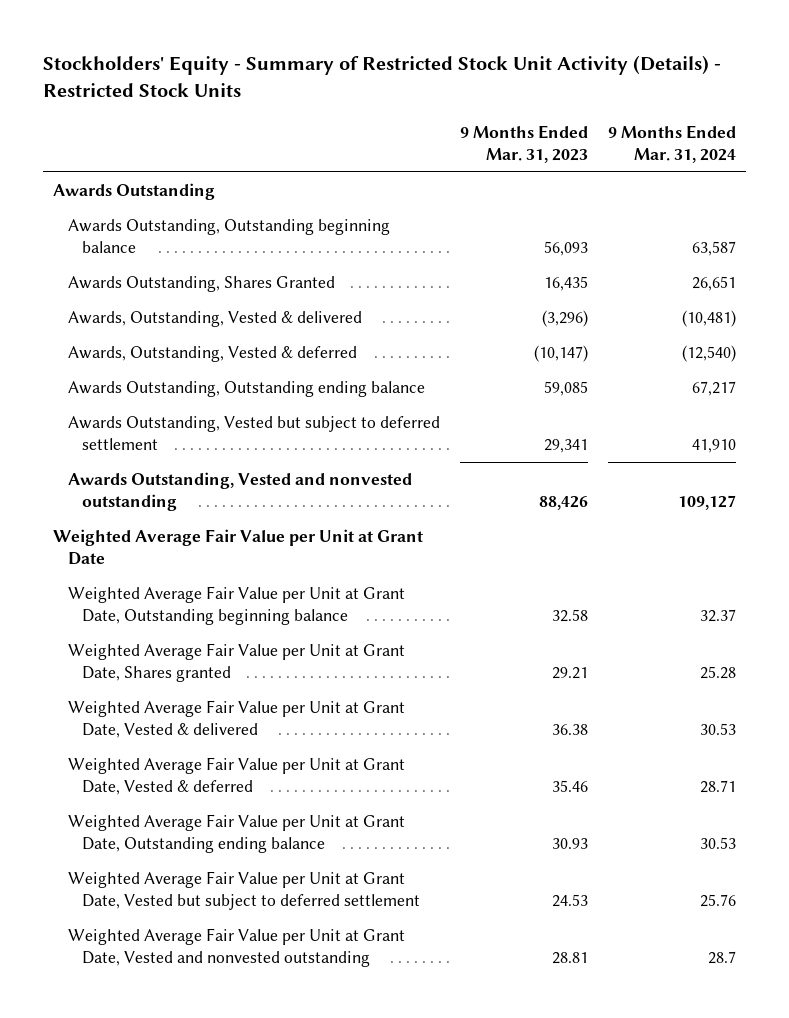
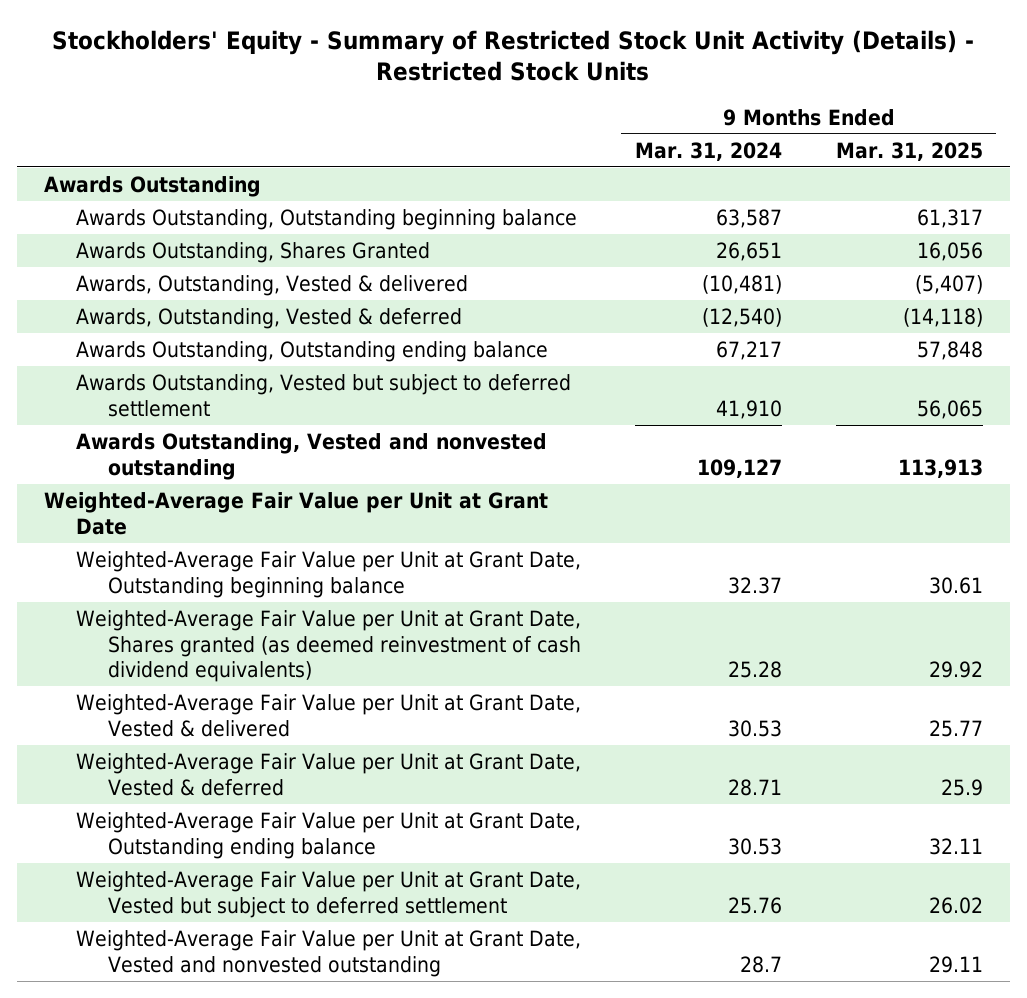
[459,124,588,164] 9 Months Ended Mar. 31, 2023 -> none
none -> [835,141,983,161] Mar. 31, 2025
[53,529,424,566] Weighted Average Fair Value per Unit at Grant Date -> [43,491,548,535] Weighted-Average Fair Value per Unit at Grant Date
[67,586,405,626] Weighted Average Fair Value per Unit at Grant Date, Outstanding beginning balance -> [75,550,581,598] Weighted-Average Fair Value per Unit at Grant Date, Outstanding beginning balance
[67,643,405,683] Weighted Average Fair Value per Unit at Grant Date, Shares granted -> [75,609,581,683] Weighted-Average Fair Value per Unit at Grant Date, Shares granted (as deemed reinvestment of cash dividend equivalents)
[67,700,405,739] Weighted Average Fair Value per Unit at Grant Date, Vested & delivered -> [75,693,581,737] Weighted-Average Fair Value per Unit at Grant Date, Vested & delivered
[67,757,405,796] Weighted Average Fair Value per Unit at Grant Date, Vested & deferred -> [75,752,581,796] Weighted-Average Fair Value per Unit at Grant Date, Vested & deferred
[67,814,405,854] Weighted Average Fair Value per Unit at Grant Date, Outstanding ending balance -> [75,811,581,859] Weighted-Average Fair Value per Unit at Grant Date, Outstanding ending balance
[67,871,421,911] Weighted Average Fair Value per Unit at Grant Date, Vested but subject to deferred settlement -> [75,870,581,918] Weighted-Average Fair Value per Unit at Grant Date, Vested but subject to deferred settlement
[67,928,405,968] Weighted Average Fair Value per Unit at Grant Date, Vested and nonvested outstanding -> [75,929,581,977] Weighted-Average Fair Value per Unit at Grant Date, Vested and nonvested outstanding

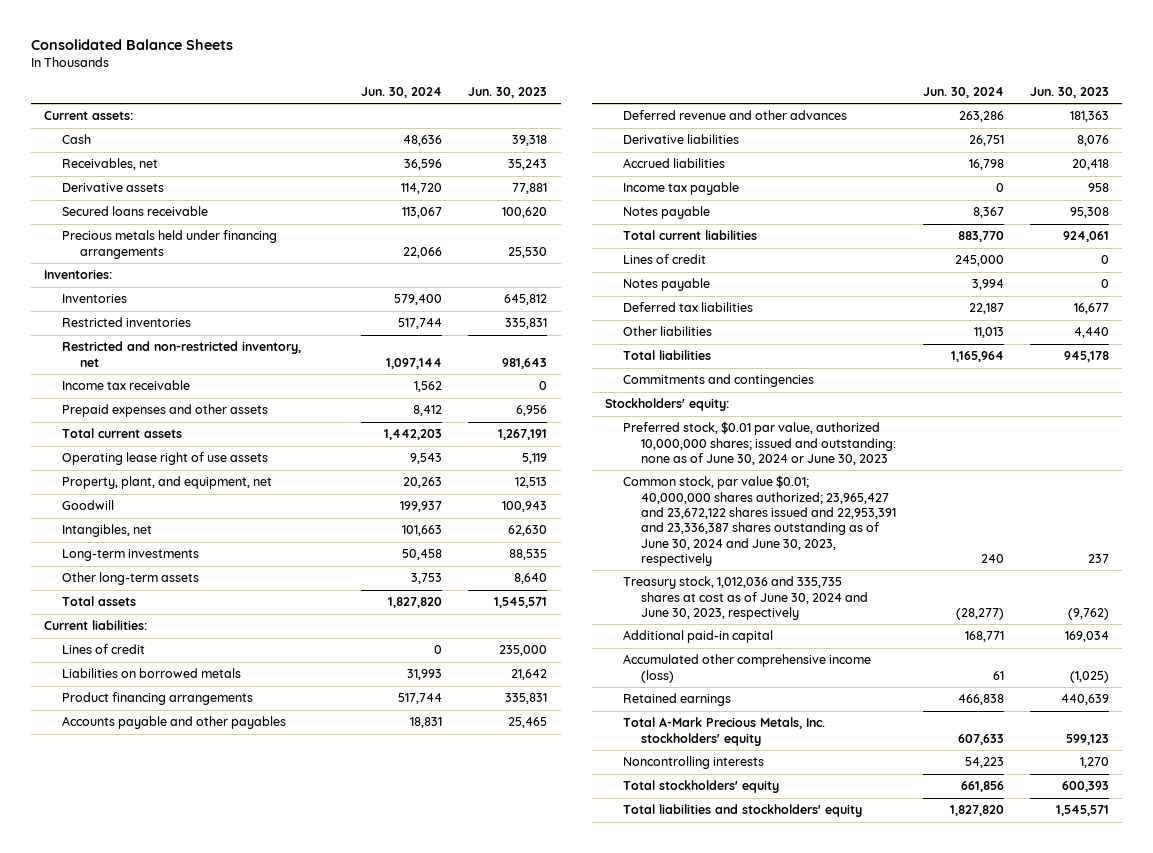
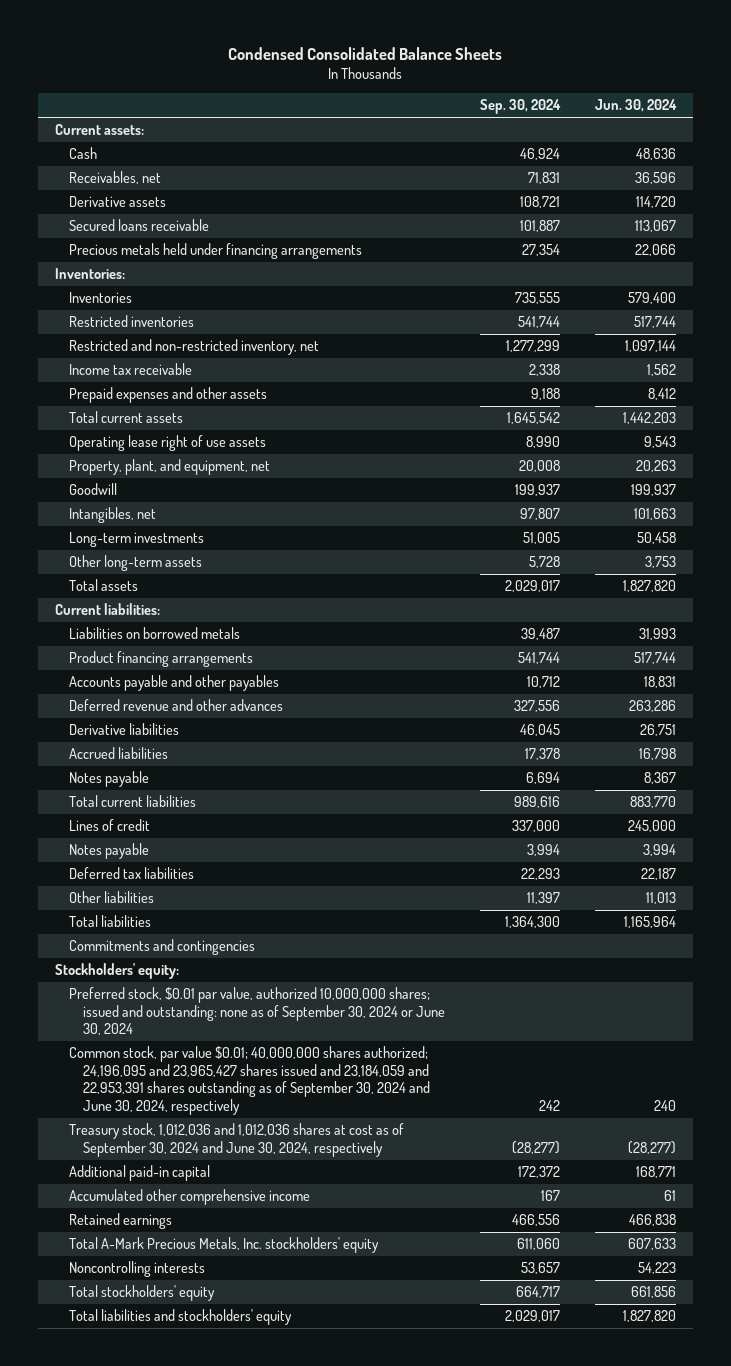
[30,39,233,51] Consolidated Balance Sheets -> [228,46,503,60] Condensed Consolidated Balance Sheets
[468,86,548,98] Jun. 30, 2023 -> none
none -> [480,99,562,115] Sep. 30, 2024
[61,644,145,655] Lines of credit -> none
[623,182,740,196] Income tax payable -> none
[623,421,897,465] Preferred stock, $0.01 par value, authorized 10,000,000 shares; issued and outstanding: none as of June 30, 2024 or June 30, 2023 -> [69,987,446,1036] Preferred stock, $0.01 par value, authorized 10,000,000 shares; issued and outstanding: none as of September 30, 2024 or June 30, 2024
[623,475,897,566] Common stock, par value $0.01; 40,000,000 shares authorized; 23,965,427 and 23,672,122 shares issued and 22,953,391 and 23,336,387 shares outstanding as of June 30, 2024 and June 30, 2023, respectively -> [69,1046,431,1115] Common stock, par value $0.01; 40,000,000 shares authorized; 24,196,095 and 23,965,427 shares issued and 23,184,059 and 22,953,391 shares outstanding as of September 30, 2024 and June 30, 2024, respectively
[623,576,869,620] Treasury stock, 1,012,036 and 335,735 shares at cost as of June 30, 2024 and June 30, 2023, respectively -> [69,1123,405,1157] Treasury stock, 1,012,036 and 1,012,036 shares at cost as of September 30, 2024 and June 30, 2024, respectively
[623,654,872,683] Accumulated other comprehensive income (loss) -> [69,1189,311,1206] Accumulated other comprehensive income

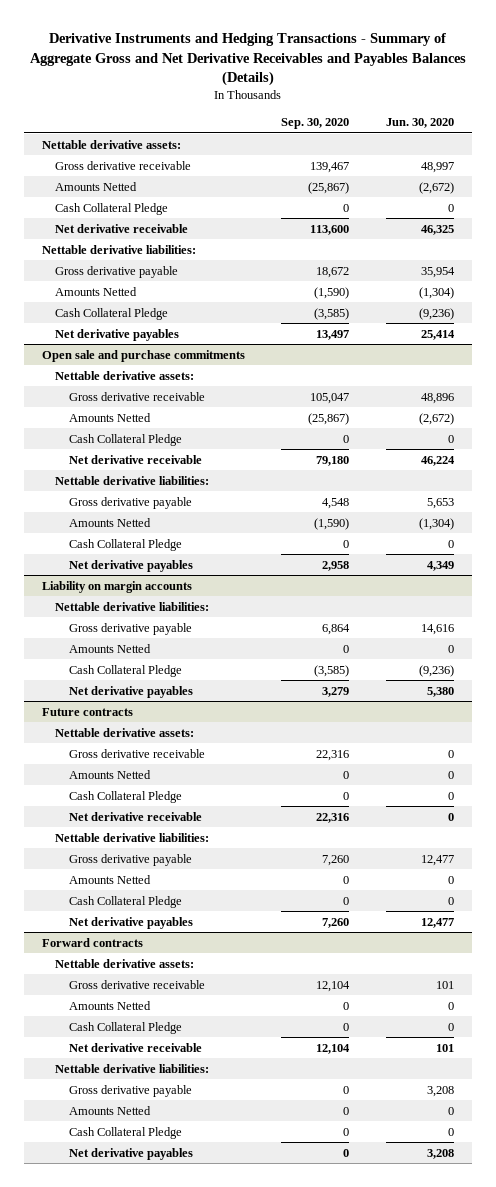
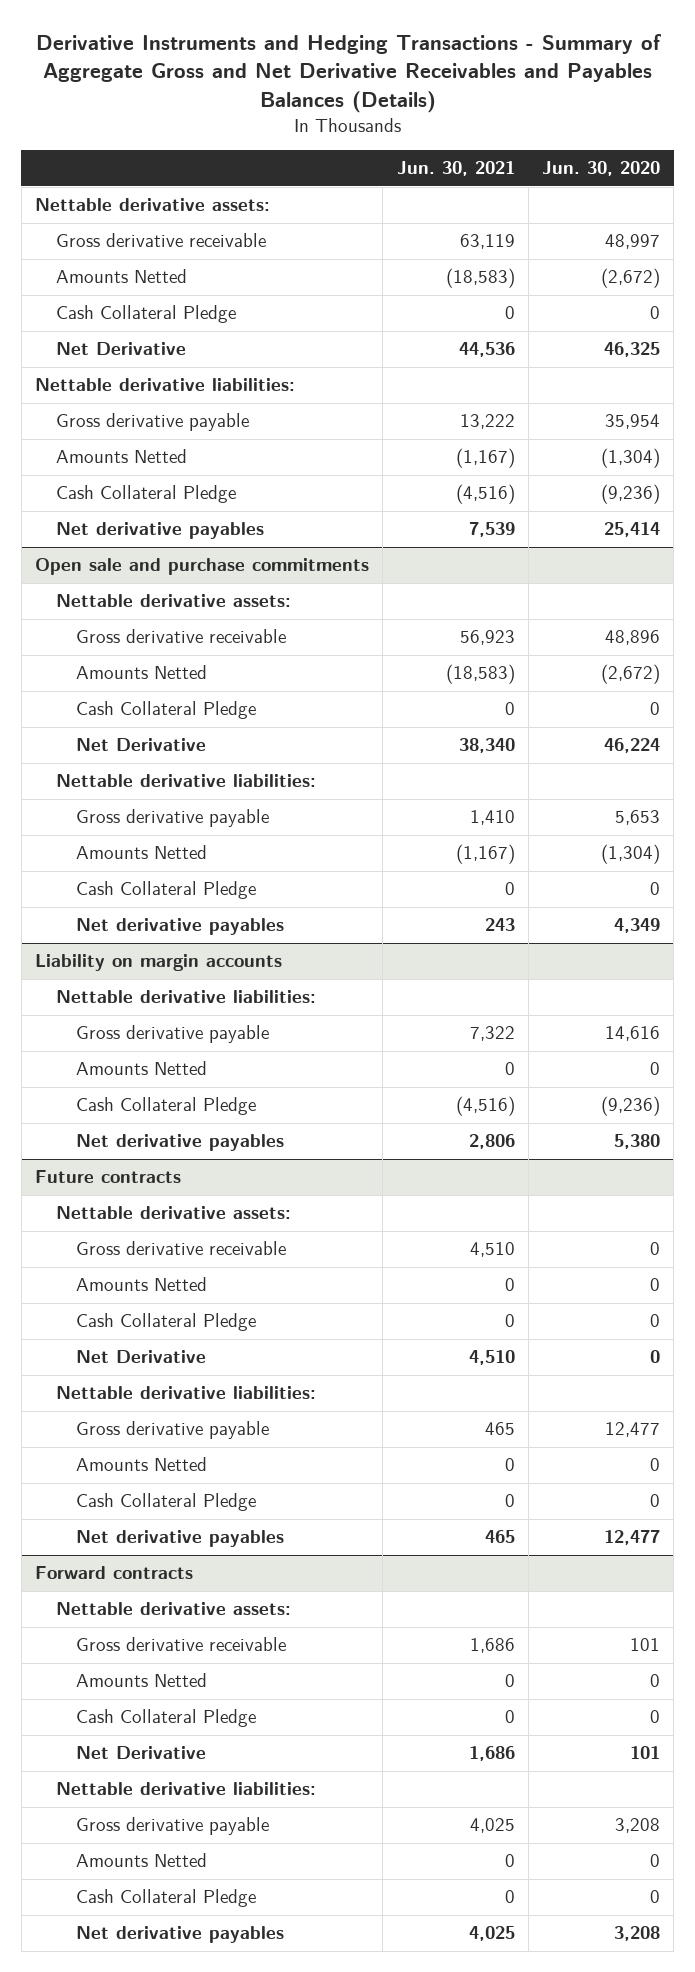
[281,118,350,130] Sep. 30, 2020 -> none
none -> [396,161,515,177] Jun. 30, 2021
[55,223,189,233] Net derivative receivable -> [55,342,186,356] Net Derivative
[68,454,202,464] Net derivative receivable -> [76,738,207,752] Net Derivative
[68,811,202,821] Net derivative receivable -> [76,1350,207,1364] Net Derivative
[68,1042,202,1052] Net derivative receivable -> [76,1746,207,1760] Net Derivative

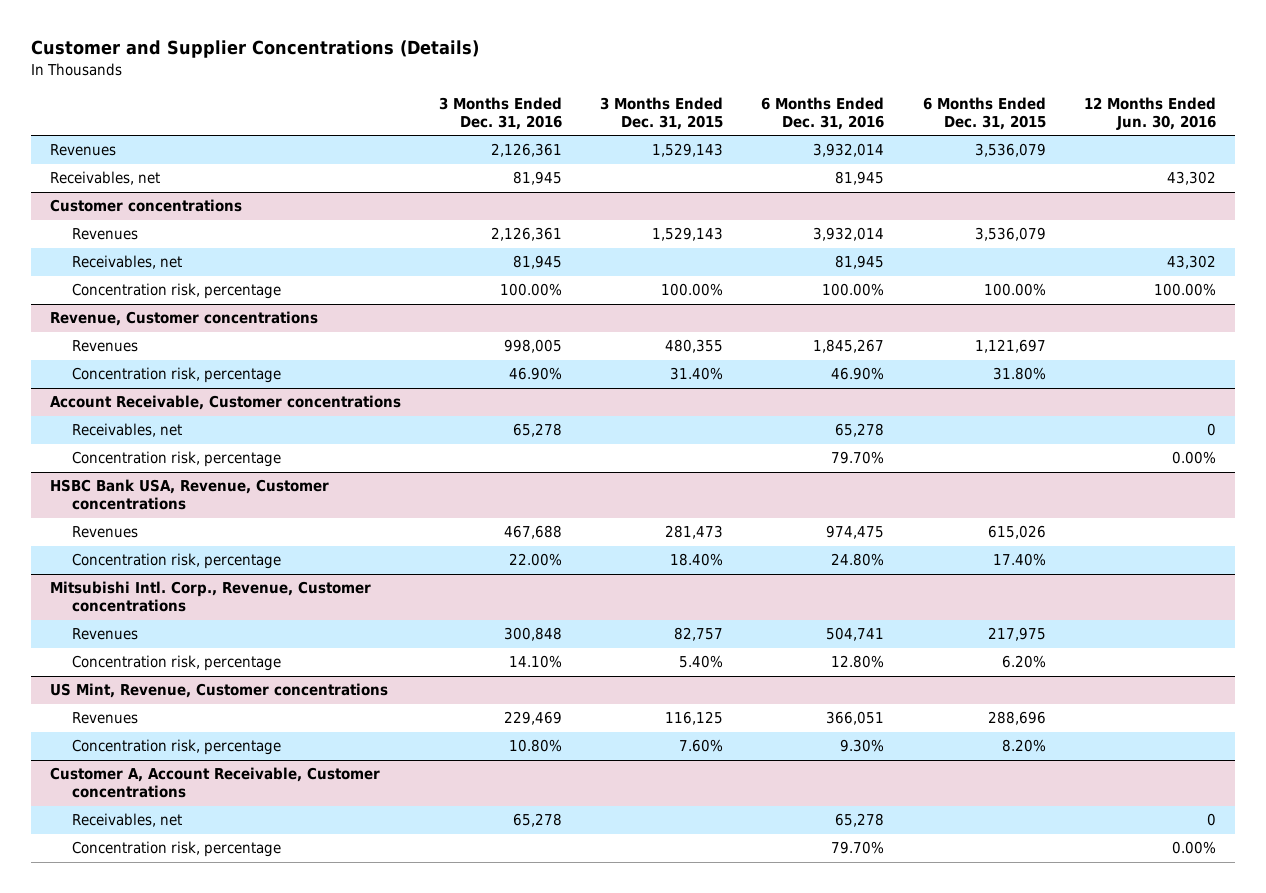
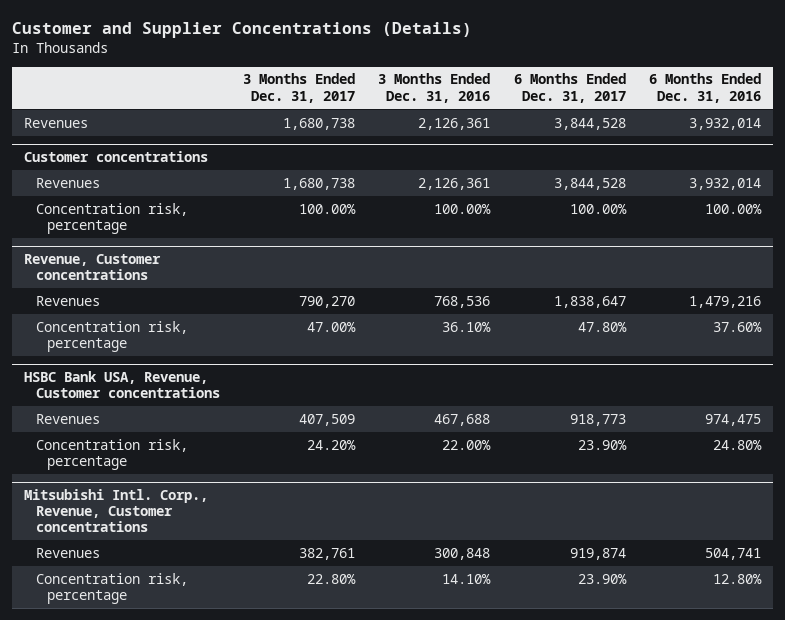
[600,96,724,131] 3 Months Ended Dec. 31, 2015 -> none
[922,96,1046,131] 6 Months Ended Dec. 31, 2015 -> none
[1083,96,1216,131] 12 Months Ended Jun. 30, 2016 -> none
none -> [242,73,355,103] 3 Months Ended Dec. 31, 2017
none -> [513,73,626,103] 6 Months Ended Dec. 31, 2017
[49,171,160,186] Receivables, net -> none
[72,255,183,270] Receivables, net -> none
[49,395,401,411] Account Receivable, Customer concentrations -> none
[72,423,183,438] Receivables, net -> none
[72,451,282,468] Concentration risk, percentage -> none
[504,339,563,354] 998,005 -> [434,295,491,308] 768,536
[813,339,885,354] 1,845,267 -> [689,295,762,308] 1,479,216
[509,367,563,381] 46.90% -> [442,321,492,332] 36.10%
[831,367,885,381] 46.90% -> [713,321,763,332] 37.60%
[49,683,388,699] US Mint, Revenue, Customer concentrations -> none
[72,712,139,725] Revenues -> none
[72,739,282,756] Concentration risk, percentage -> none
[49,767,380,799] Customer A, Account Receivable, Customer concentrations -> none
[72,813,183,828] Receivables, net -> none
[72,841,282,858] Concentration risk, percentage -> none

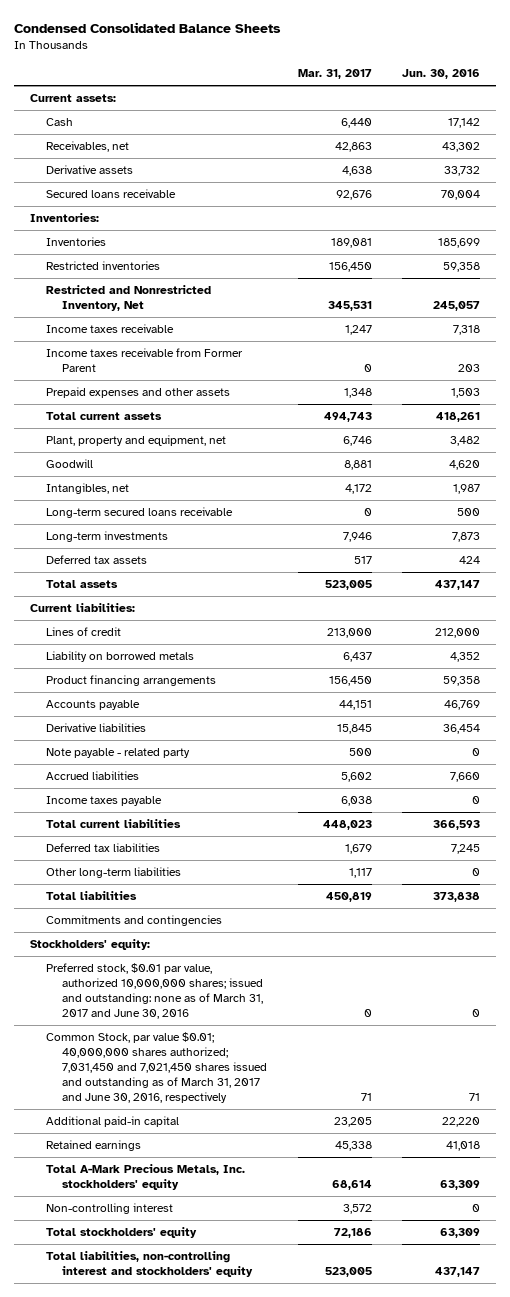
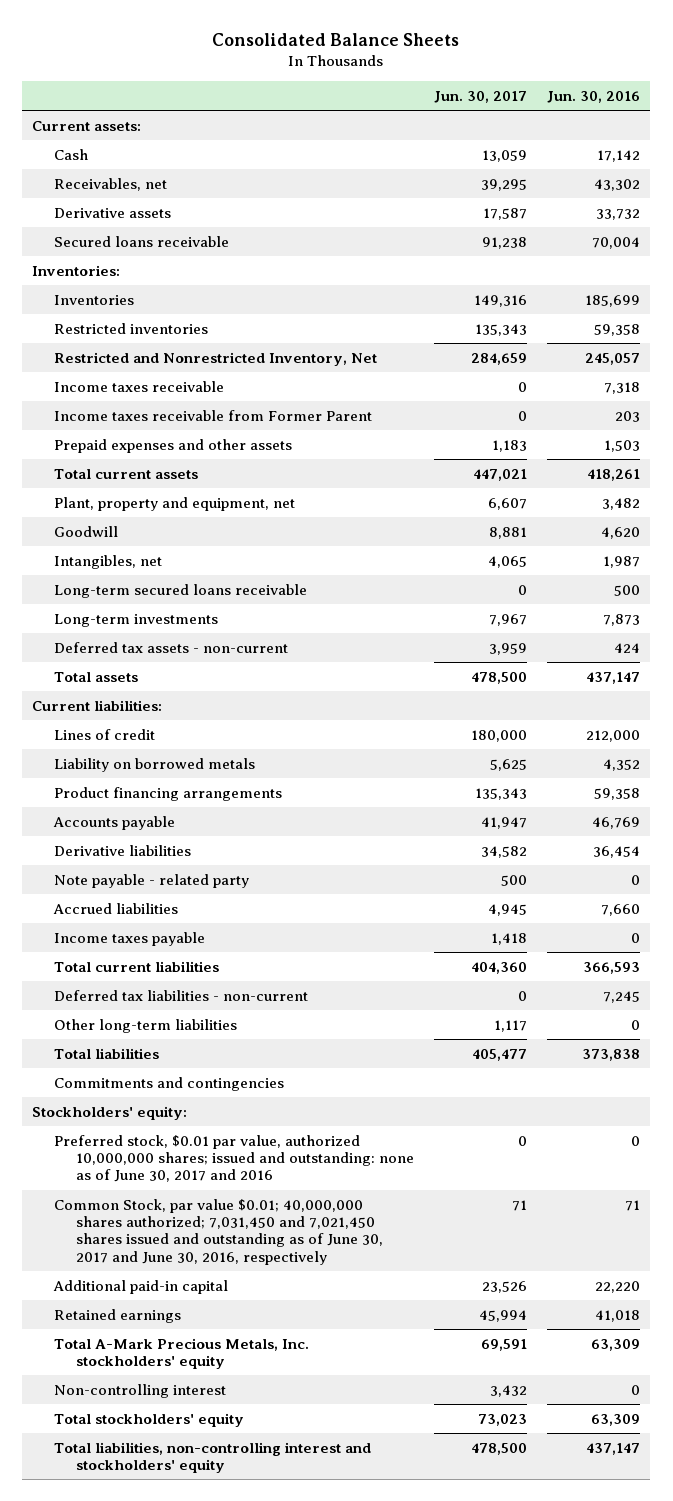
[14,22,282,34] Condensed Consolidated Balance Sheets -> [212,32,460,46] Consolidated Balance Sheets
[297,69,372,80] Mar. 31, 2017 -> none
none -> [434,90,528,103] Jun. 30, 2017
[46,555,148,565] Deferred tax assets -> [54,641,289,653] Deferred tax assets - non-current
[46,843,161,853] Deferred tax liabilities -> [54,989,309,1001] Deferred tax liabilities - non-current
[46,963,264,1020] Preferred stock, $0.01 par value, authorized 10,000,000 shares; issued and outstanding: none as of March 31, 2017 and June 30, 2016 -> [54,1134,415,1183] Preferred stock, $0.01 par value, authorized 10,000,000 shares; issued and outstanding: none as of June 30, 2017 and 2016
[46,1032,268,1104] Common Stock, par value $0.01; 40,000,000 shares authorized; 7,031,450 and 7,021,450 shares issued and outstanding as of March 31, 2017 and June 30, 2016, respectively -> [54,1198,384,1265] Common Stock, par value $0.01; 40,000,000 shares authorized; 7,031,450 and 7,021,450 shares issued and outstanding as of June 30, 2017 and June 30, 2016, respectively

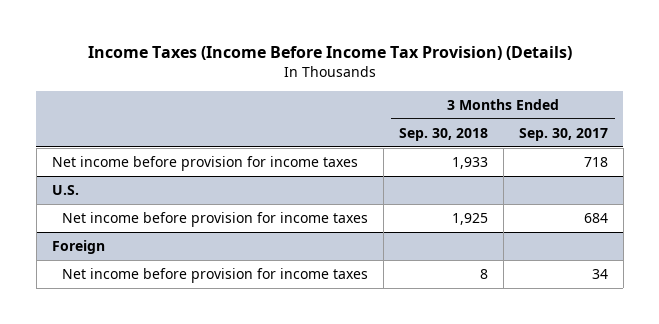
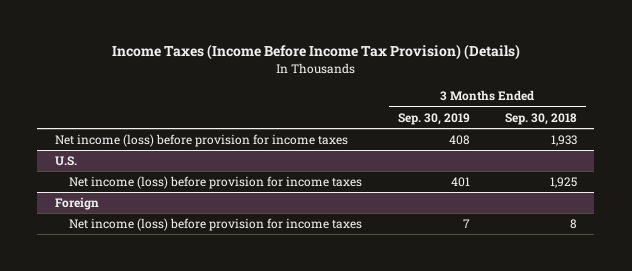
[518,127,608,141] Sep. 30, 2017 -> none
none -> [397,112,470,125] Sep. 30, 2019
[51,156,358,172] Net income before provision for income taxes -> [55,134,349,148] Net income (loss) before provision for income taxes
[61,212,368,228] Net income before provision for income taxes -> [69,176,363,190] Net income (loss) before provision for income taxes
[61,268,368,284] Net income before provision for income taxes -> [69,218,363,232] Net income (loss) before provision for income taxes

